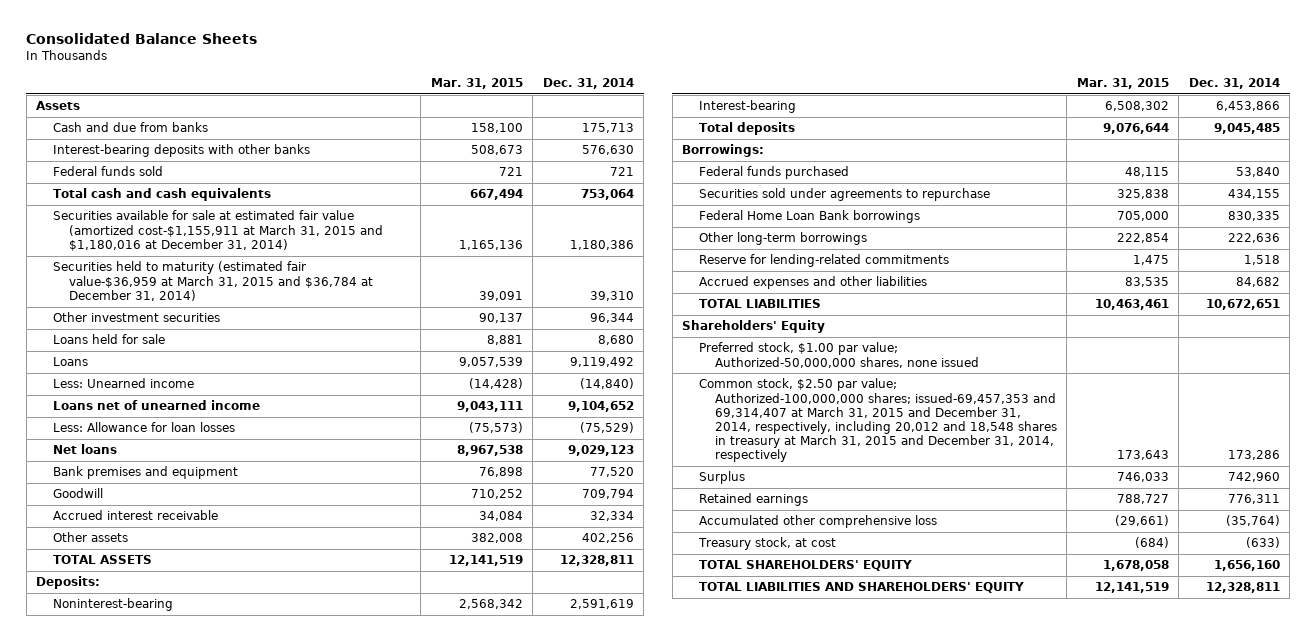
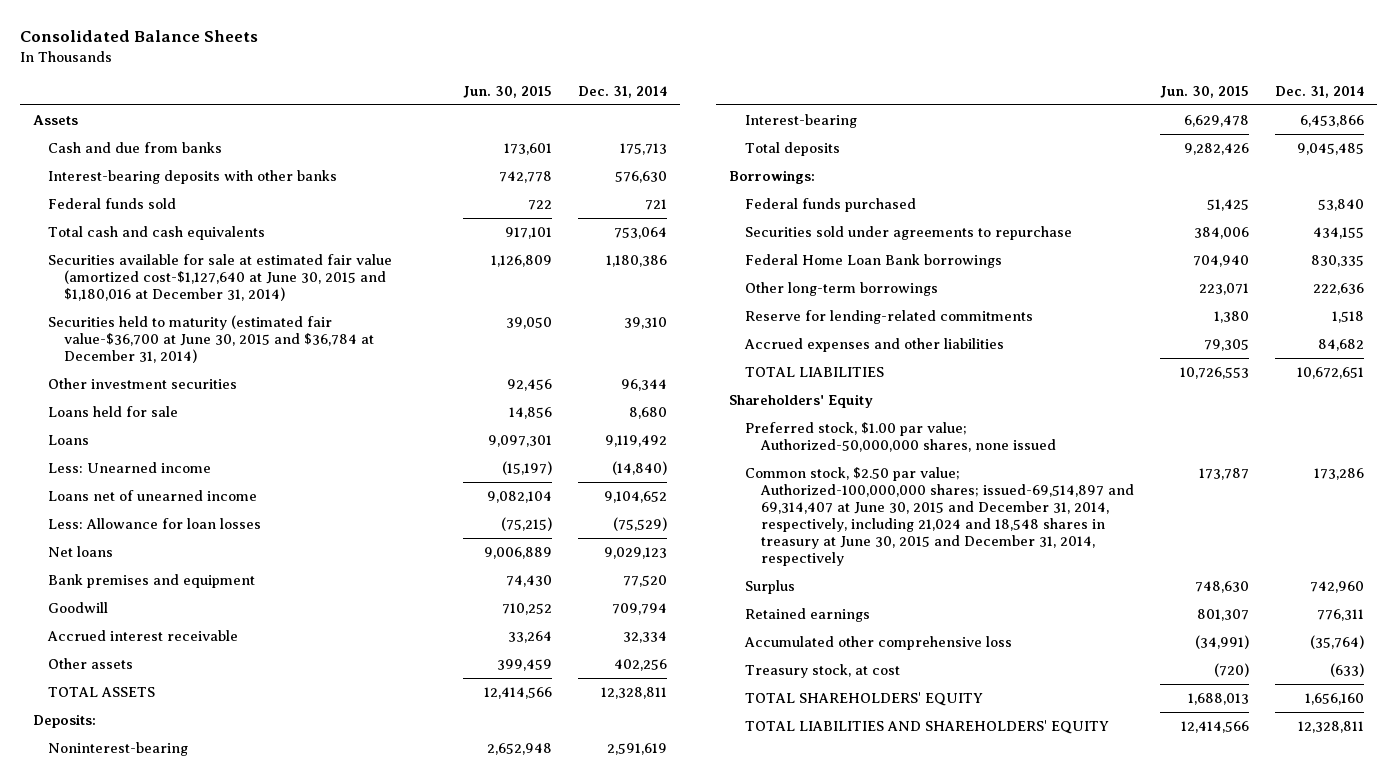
[430,77,523,89] Mar. 31, 2015 -> none
none -> [463,85,553,98] Jun. 30, 2015
[52,210,383,251] Securities available for sale at estimated fair value (amortized cost-$1,155,911 at March 31, 2015 and $1,180,016 at December 31, 2014) -> [48,254,393,302] Securities available for sale at estimated fair value (amortized cost-$1,127,640 at June 30, 2015 and $1,180,016 at December 31, 2014)
[52,261,373,301] Securities held to maturity (estimated fair value-$36,959 at March 31, 2015 and $36,784 at December 31, 2014) -> [48,315,375,364] Securities held to maturity (estimated fair value-$36,700 at June 30, 2015 and $36,784 at December 31, 2014)
[698,378,1058,463] Common stock, $2.50 par value; Authorized-100,000,000 shares; issued-69,457,353 and 69,314,407 at March 31, 2015 and December 31, 2014, respectively, including 20,012 and 18,548 shares in treasury at March 31, 2015 and December 31, 2014, respectively -> [745,467,1134,567] Common stock, $2.50 par value; Authorized-100,000,000 shares; issued-69,514,897 and 69,314,407 at June 30, 2015 and December 31, 2014, respectively, including 21,024 and 18,548 shares in treasury at June 30, 2015 and December 31, 2014, respectively

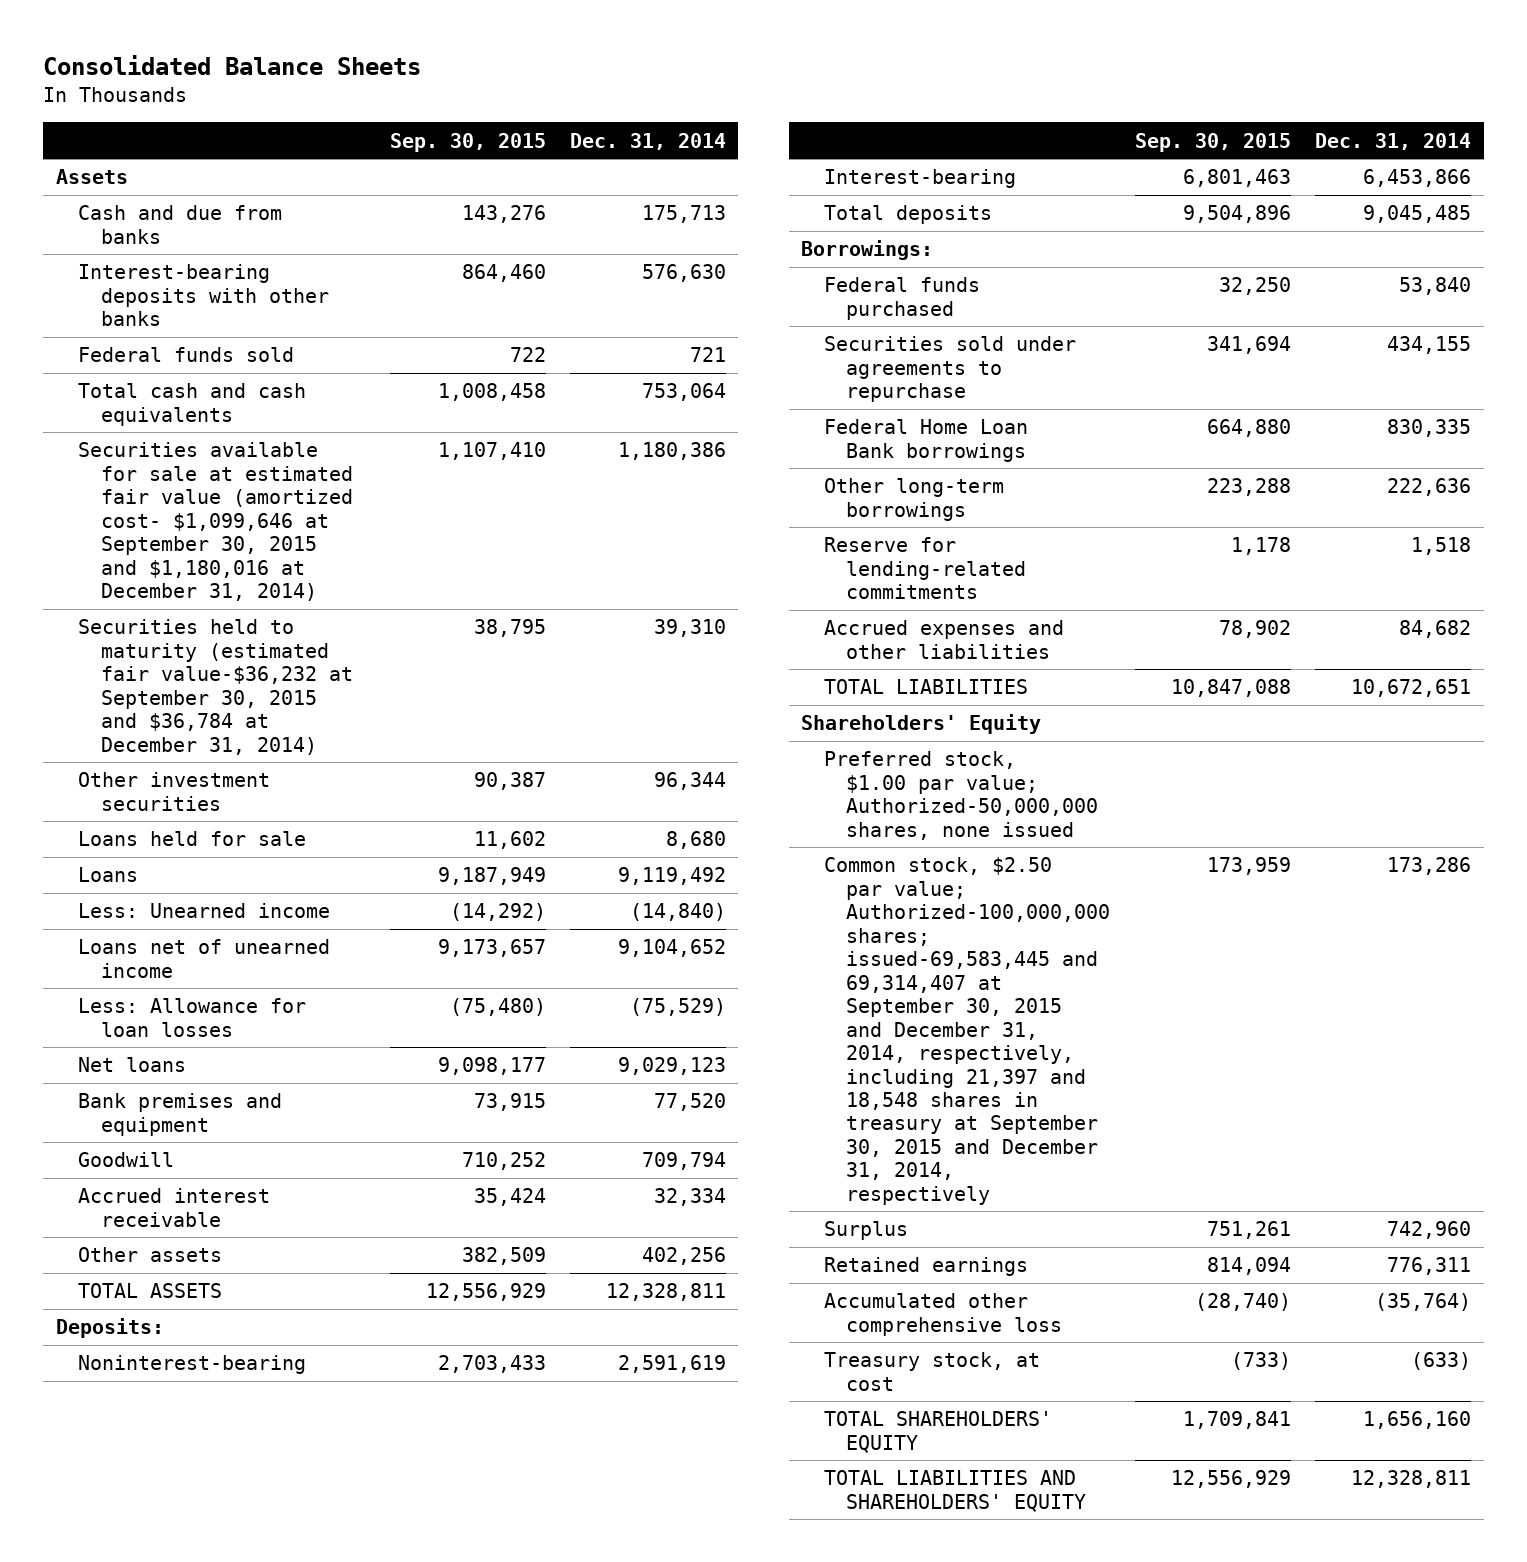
[463,85,553,98] Jun. 30, 2015 -> none
none -> [389,132,546,152] Sep. 30, 2015
[48,254,393,302] Securities available for sale at estimated fair value (amortized cost-$1,127,640 at June 30, 2015 and $1,180,016 at December 31, 2014) -> [78,442,354,602] Securities available for sale at estimated fair value (amortized cost- $1,099,646 at September 30, 2015 and $1,180,016 at December 31, 2014)
[48,315,375,364] Securities held to maturity (estimated fair value-$36,700 at June 30, 2015 and $36,784 at December 31, 2014) -> [78,619,354,755] Securities held to maturity (estimated fair value-$36,232 at September 30, 2015 and $36,784 at December 31, 2014)
[745,467,1134,567] Common stock, $2.50 par value; Authorized-100,000,000 shares; issued-69,514,897 and 69,314,407 at June 30, 2015 and December 31, 2014, respectively, including 21,024 and 18,548 shares in treasury at June 30, 2015 and December 31, 2014, respectively -> [823,857,1111,1205] Common stock, $2.50 par value; Authorized-100,000,000 shares; issued-69,583,445 and 69,314,407 at September 30, 2015 and December 31, 2014, respectively, including 21,397 and 18,548 shares in treasury at September 30, 2015 and December 31, 2014, respectively

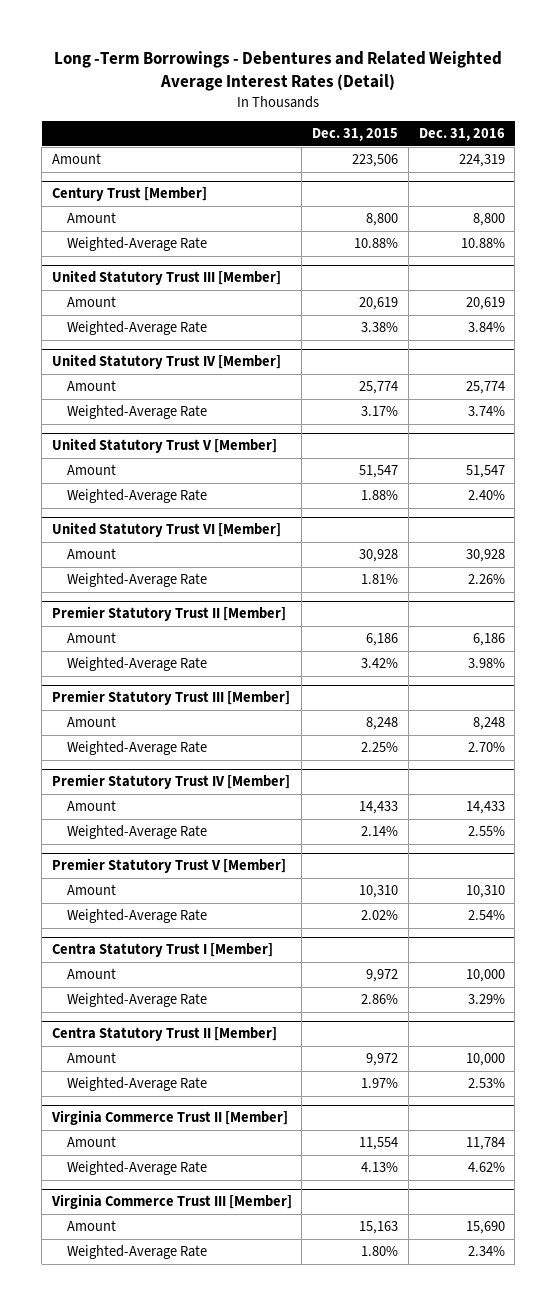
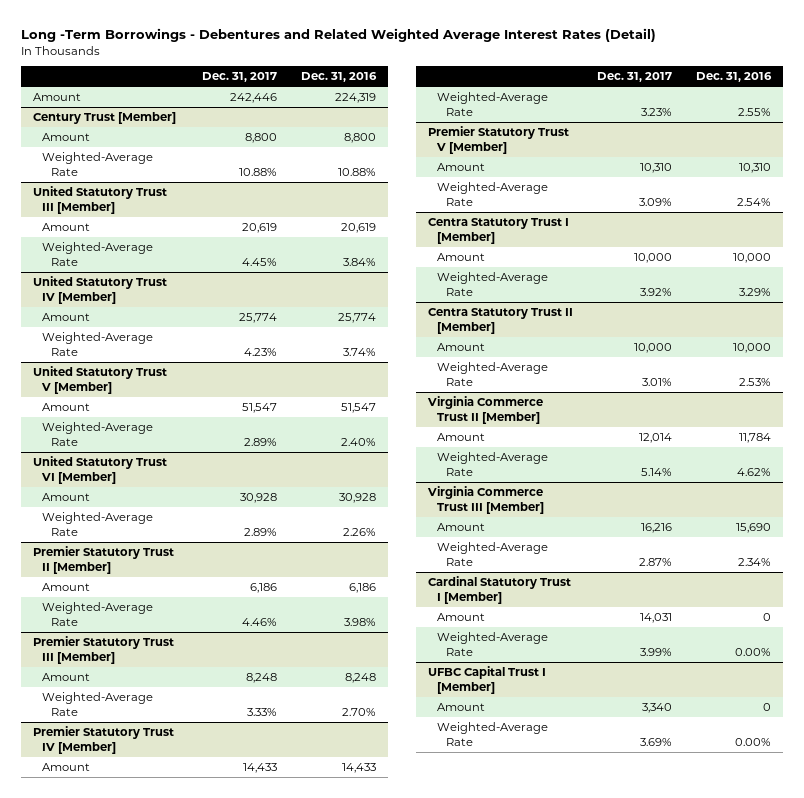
[312,128,399,142] Dec. 31, 2015 -> none
none -> [202,72,278,83] Dec. 31, 2017
none -> [428,575,572,604] Cardinal Statutory Trust I [Member]
none -> [436,612,485,621] Amount
none -> [436,631,548,656] Weighted-Average Rate
none -> [428,665,547,694] UFBC Capital Trust I [Member]
none -> [436,702,485,711] Amount
none -> [436,721,548,746] Weighted-Average Rate

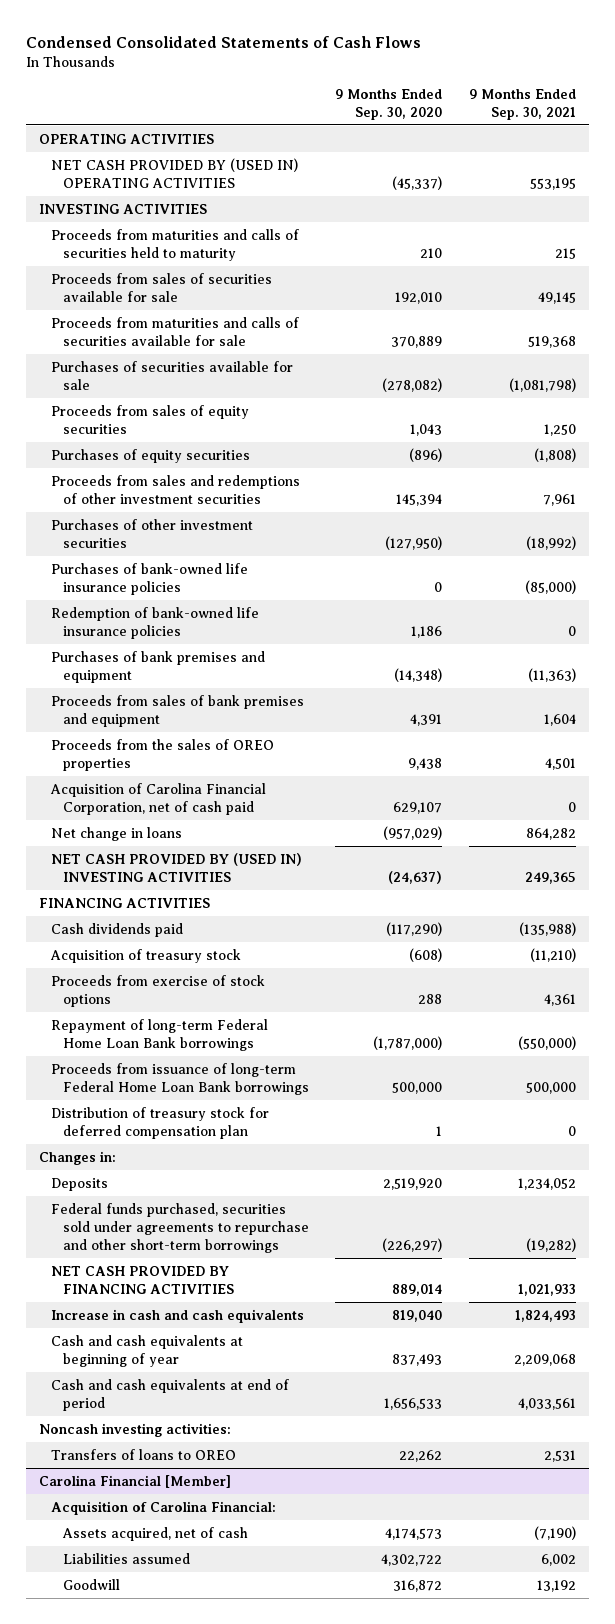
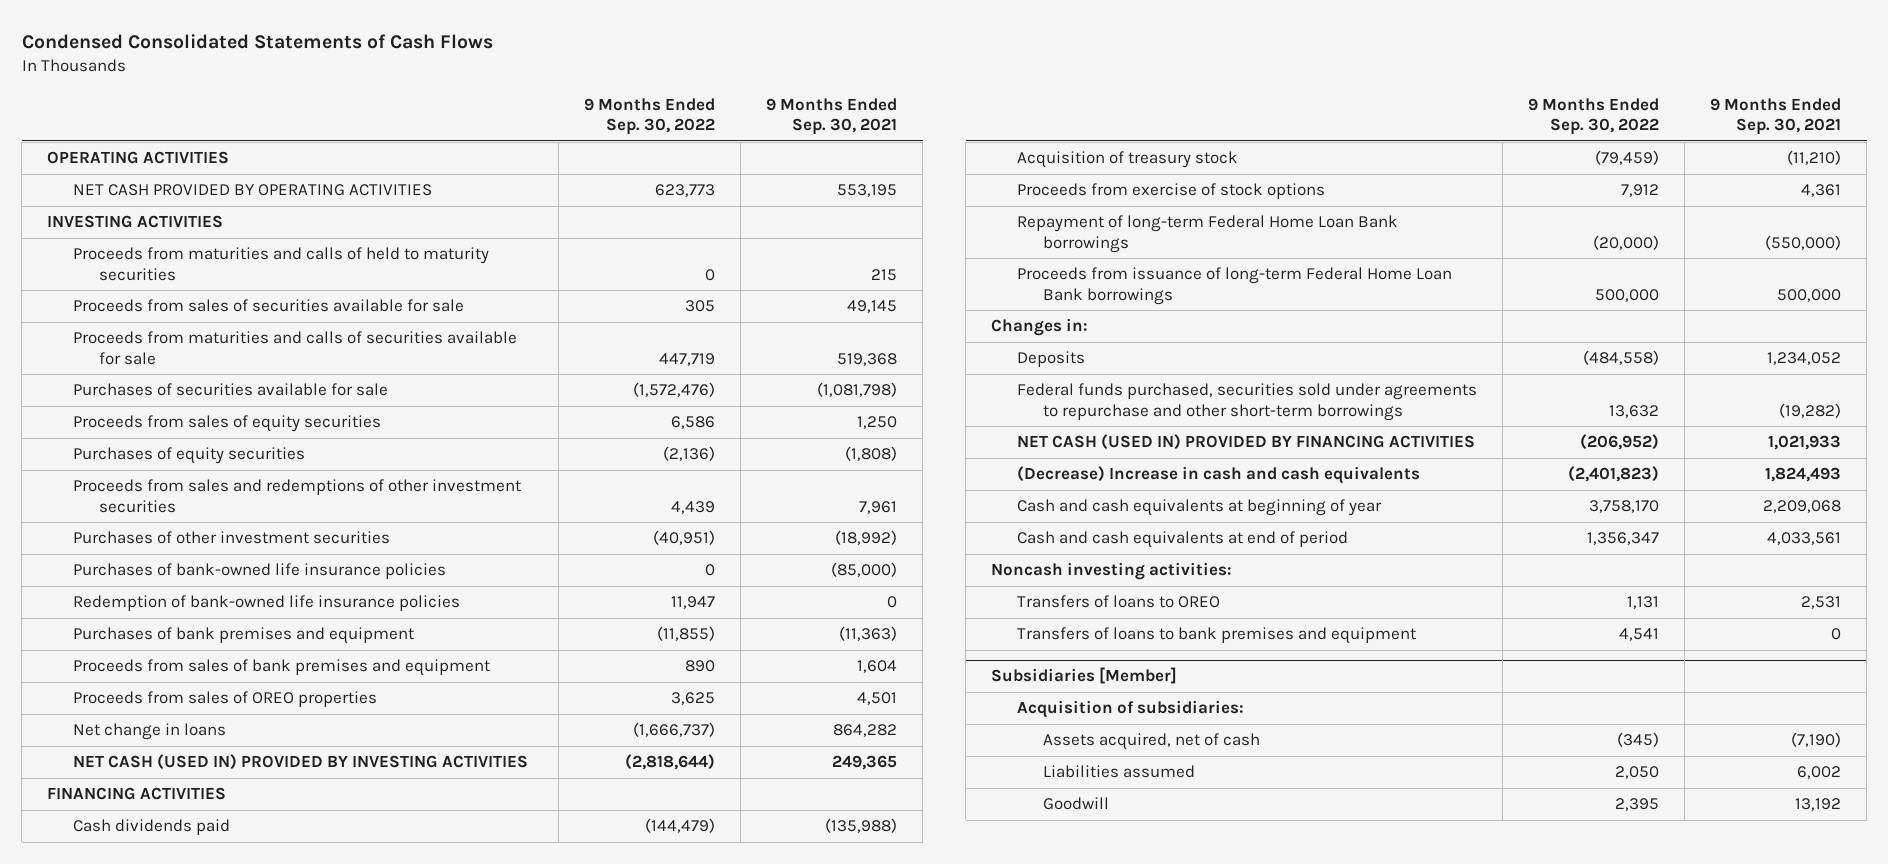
[335,88,443,120] 9 Months Ended Sep. 30, 2020 -> none
none -> [584,97,716,136] 9 Months Ended Sep. 30, 2022
[50,157,298,188] NET CASH PROVIDED BY (USED IN) OPERATING ACTIVITIES -> [73,184,433,197] NET CASH PROVIDED BY OPERATING ACTIVITIES
[50,228,299,261] Proceeds from maturities and calls of securities held to maturity -> [73,247,490,281] Proceeds from maturities and calls of held to maturity securities
[49,782,266,815] Acquisition of Carolina Financial Corporation, net of cash paid -> none
[50,738,274,771] Proceeds from the sales of OREO properties -> [73,691,378,708] Proceeds from sales of OREO properties
[50,852,302,882] NET CASH PROVIDED BY (USED IN) INVESTING ACTIVITIES -> [73,754,529,771] NET CASH (USED IN) PROVIDED BY INVESTING ACTIVITIES
[50,1106,269,1139] Distribution of treasury stock for deferred compensation plan -> none
[50,1265,234,1294] NET CASH PROVIDED BY FINANCING ACTIVITIES -> [1017,434,1476,451] NET CASH (USED IN) PROVIDED BY FINANCING ACTIVITIES
[50,1308,304,1323] Increase in cash and cash equivalents -> [1017,466,1421,485] (Decrease) Increase in cash and cash equivalents
[39,1474,232,1488] Carolina Financial [Member] -> none
none -> [1017,627,1417,645] Transfers of loans to bank premises and equipment
none -> [991,667,1178,685] Subsidiaries [Member]
[50,1500,276,1515] Acquisition of Carolina Financial: -> [1017,700,1245,719] Acquisition of subsidiaries:

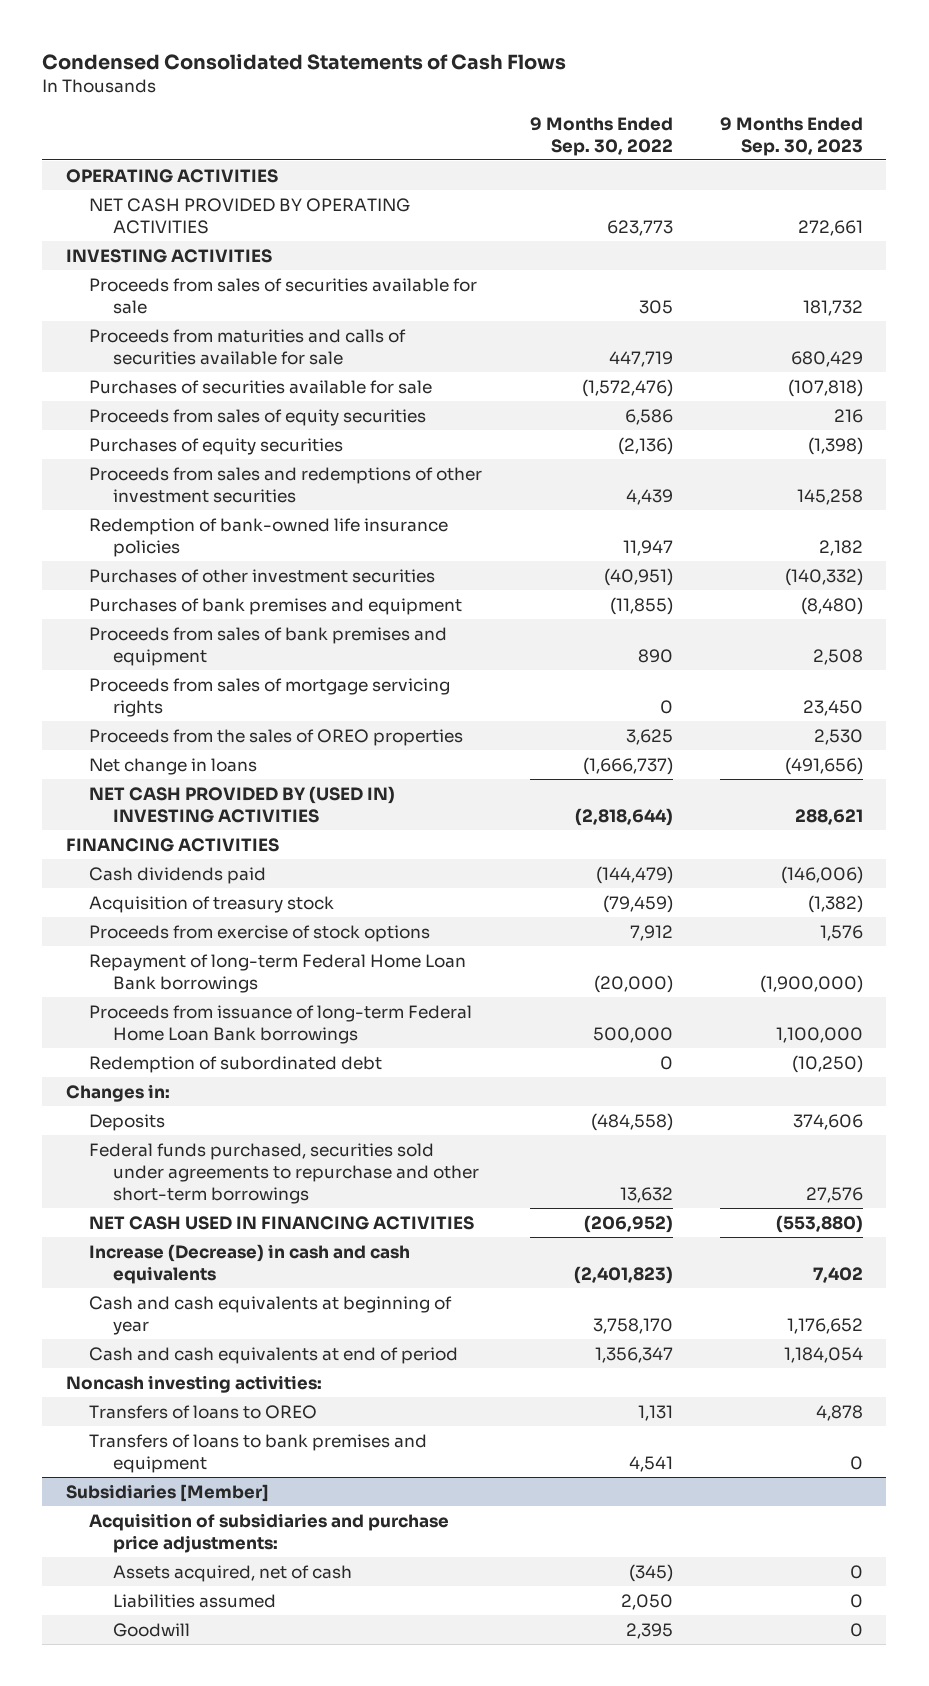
[766,97,898,136] 9 Months Ended Sep. 30, 2021 -> none
none -> [719,116,863,156] 9 Months Ended Sep. 30, 2023
[73,247,490,281] Proceeds from maturities and calls of held to maturity securities -> none
[73,563,447,580] Purchases of bank-owned life insurance policies -> none
[73,531,391,545] Purchases of other investment securities -> [89,568,436,583] Purchases of other investment securities
none -> [89,677,451,717] Proceeds from sales of mortgage servicing rights
[73,691,378,708] Proceeds from sales of OREO properties -> [89,728,464,746] Proceeds from the sales of OREO properties
[73,754,529,771] NET CASH (USED IN) PROVIDED BY INVESTING ACTIVITIES -> [89,785,396,823] NET CASH PROVIDED BY (USED IN) INVESTING ACTIVITIES
none -> [89,1055,383,1073] Redemption of subordinated debt
[1017,434,1476,451] NET CASH (USED IN) PROVIDED BY FINANCING ACTIVITIES -> [89,1215,475,1230] NET CASH USED IN FINANCING ACTIVITIES
[1017,466,1421,485] (Decrease) Increase in cash and cash equivalents -> [89,1243,411,1284] Increase (Decrease) in cash and cash equivalents
[1017,700,1245,719] Acquisition of subsidiaries: -> [89,1512,450,1553] Acquisition of subsidiaries and purchase price adjustments:

